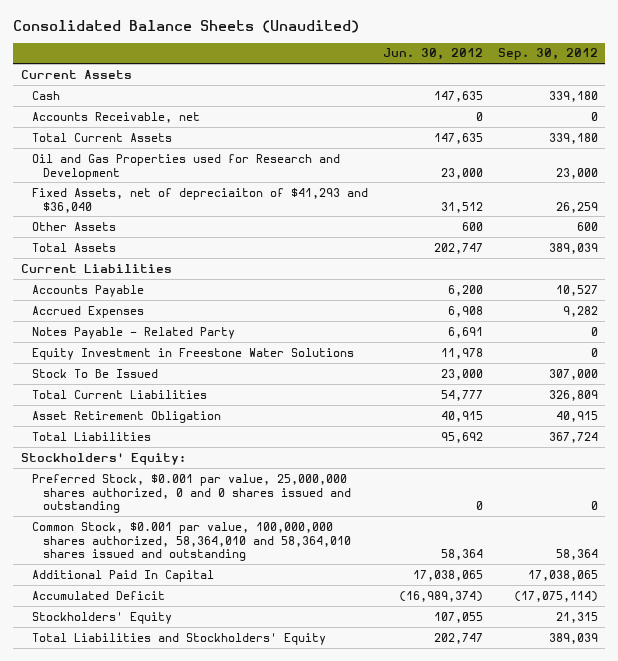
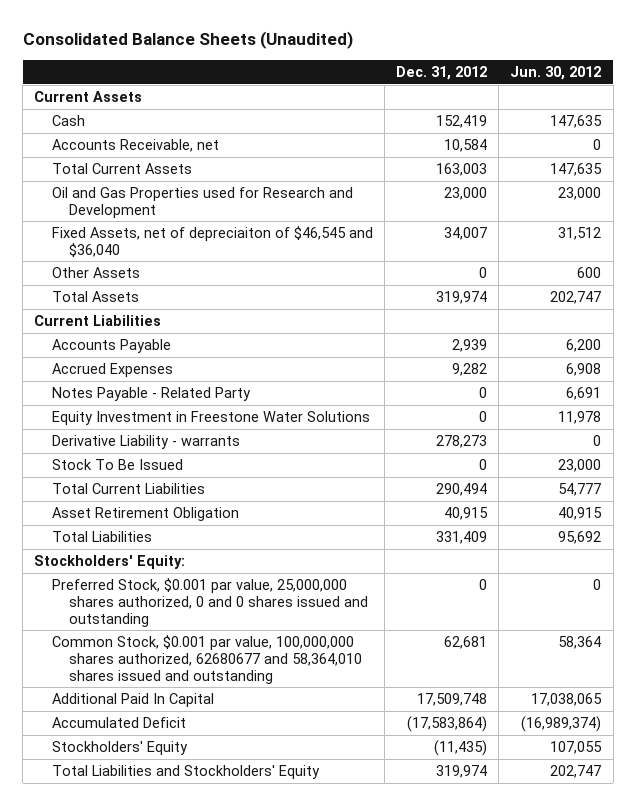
[497,48,598,61] Sep. 30, 2012 -> none
none -> [396,66,488,81] Dec. 31, 2012
[31,187,368,213] Fixed Assets, net of depreciaiton of $41,293 and $36,040 -> [51,225,373,257] Fixed Assets, net of depreciaiton of $46,545 and $36,040
none -> [51,434,240,449] Derivative Liability - warrants
[31,521,351,562] Common Stock, $0.001 par value, 100,000,000 shares authorized, 58,364,010 and 58,364,010 shares issued and outstanding -> [51,634,362,684] Common Stock, $0.001 par value, 100,000,000 shares authorized, 62680677 and 58,364,010 shares issued and outstanding

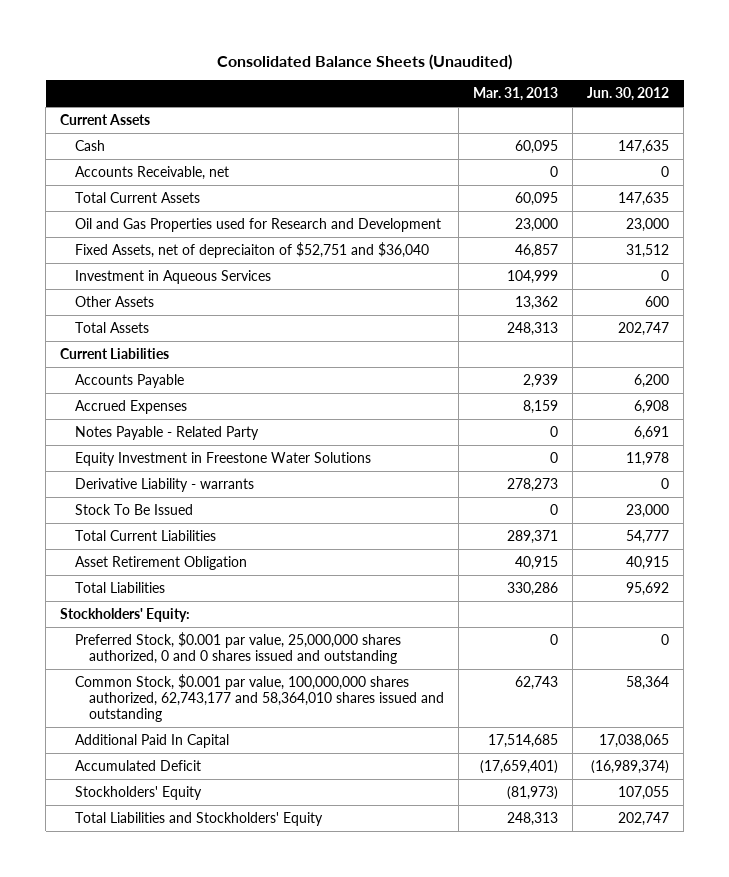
[396,66,488,81] Dec. 31, 2012 -> none
none -> [472,87,558,102] Mar. 31, 2013
[51,225,373,257] Fixed Assets, net of depreciaiton of $46,545 and $36,040 -> [74,241,429,258] Fixed Assets, net of depreciaiton of $52,751 and $36,040
none -> [74,269,271,284] Investment in Aqueous Services
[51,634,362,684] Common Stock, $0.001 par value, 100,000,000 shares authorized, 62680677 and 58,364,010 shares issued and outstanding -> [74,673,444,722] Common Stock, $0.001 par value, 100,000,000 shares authorized, 62,743,177 and 58,364,010 shares issued and outstanding

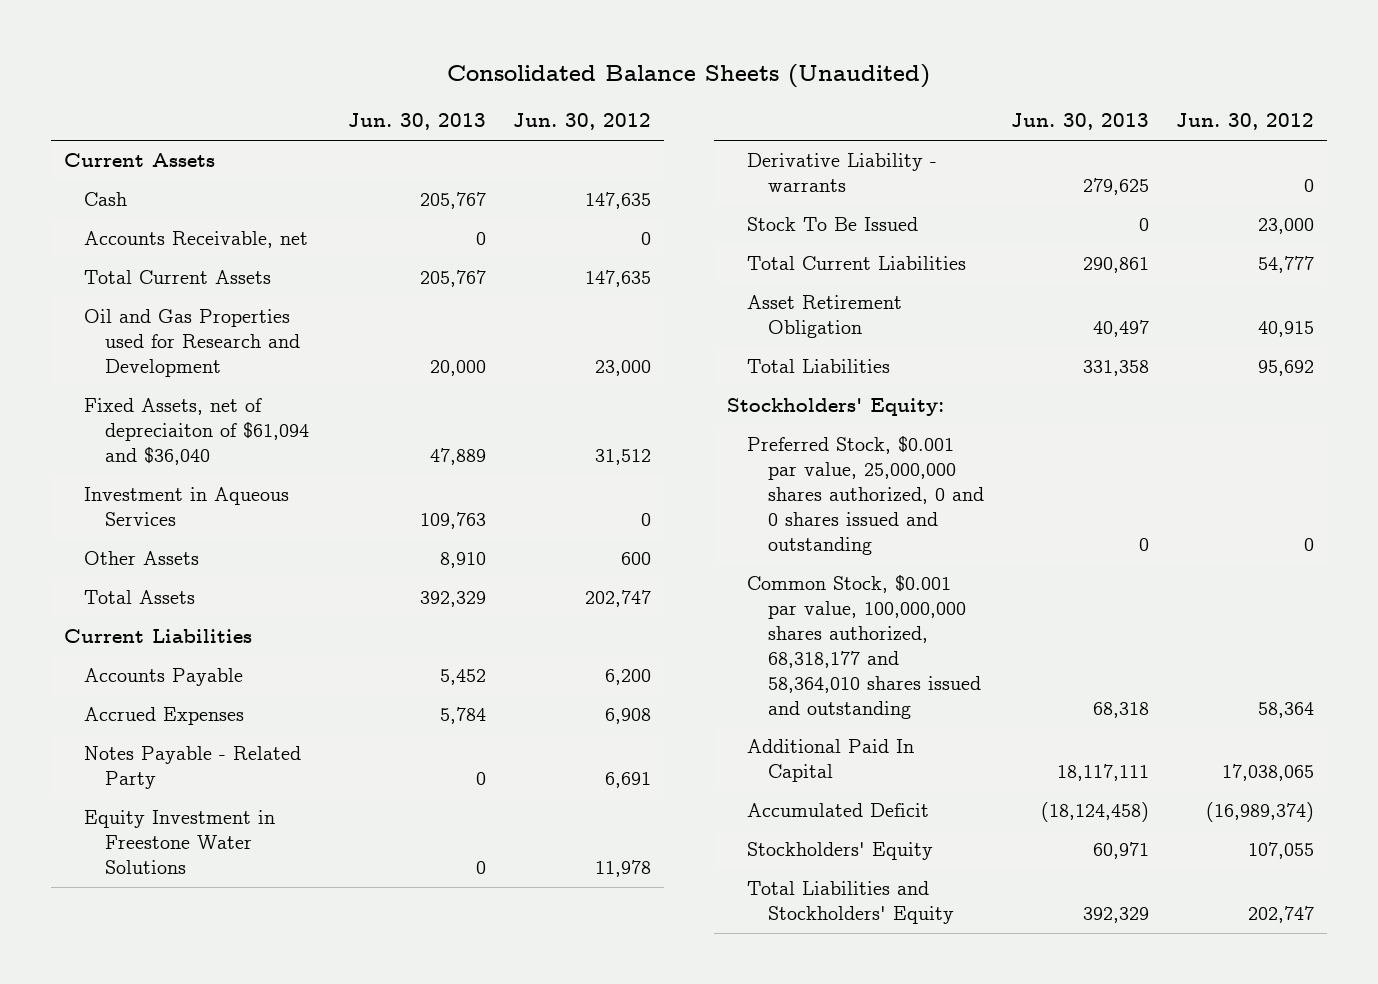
[472,87,558,102] Mar. 31, 2013 -> none
none -> [347,113,486,131] Jun. 30, 2013
[74,241,429,258] Fixed Assets, net of depreciaiton of $52,751 and $36,040 -> [84,398,309,466] Fixed Assets, net of depreciaiton of $61,094 and $36,040
[74,673,444,722] Common Stock, $0.001 par value, 100,000,000 shares authorized, 62,743,177 and 58,364,010 shares issued and outstanding -> [747,575,981,719] Common Stock, $0.001 par value, 100,000,000 shares authorized, 68,318,177 and 58,364,010 shares issued and outstanding

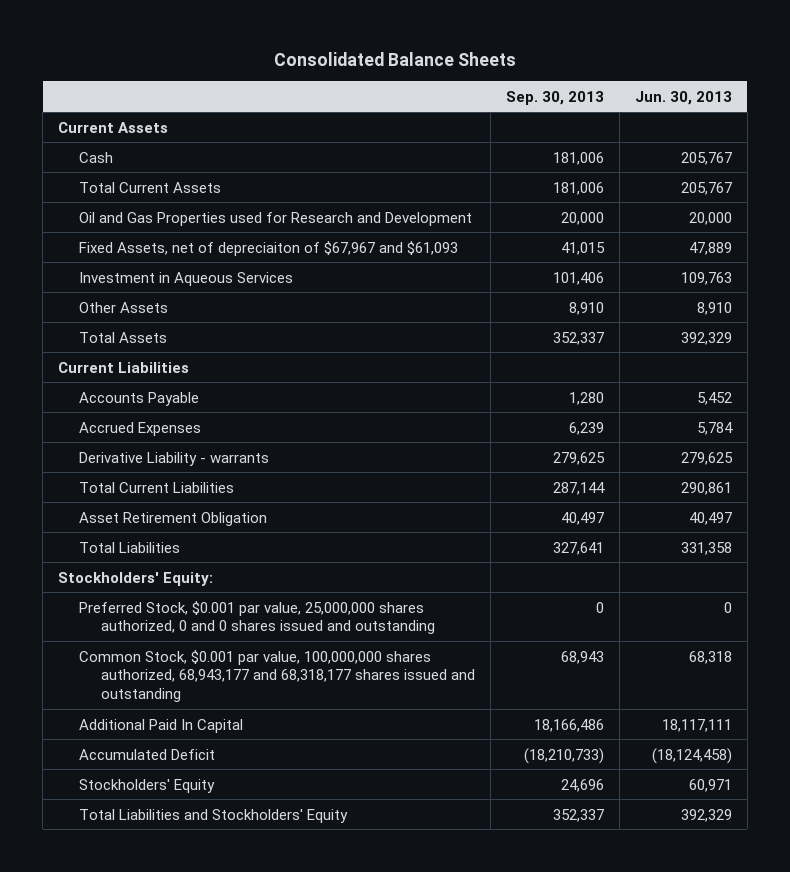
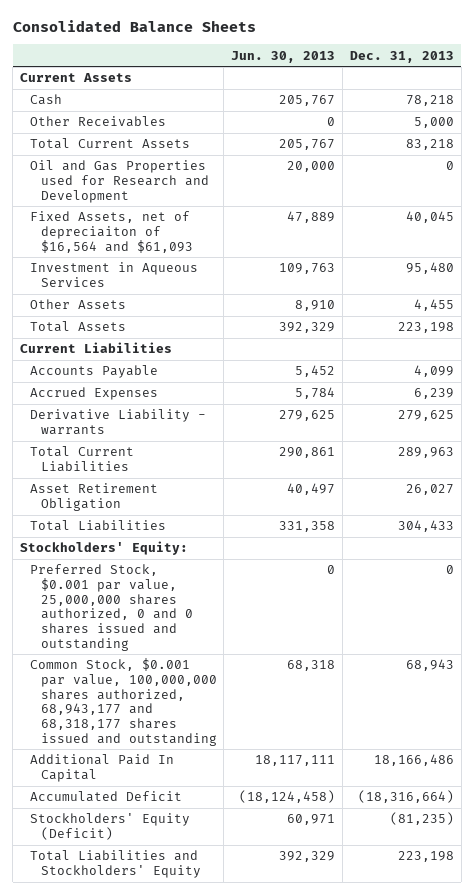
[505,90,604,105] Sep. 30, 2013 -> none
none -> [350,50,455,63] Dec. 31, 2013
none -> [30,116,167,128] Other Receivables
[79,240,459,256] Fixed Assets, net of depreciaiton of $67,967 and $61,093 -> [30,211,193,253] Fixed Assets, net of depreciaiton of $16,564 and $61,093
[79,778,216,793] Stockholders' Equity -> [30,813,191,841] Stockholders' Equity (Deficit)

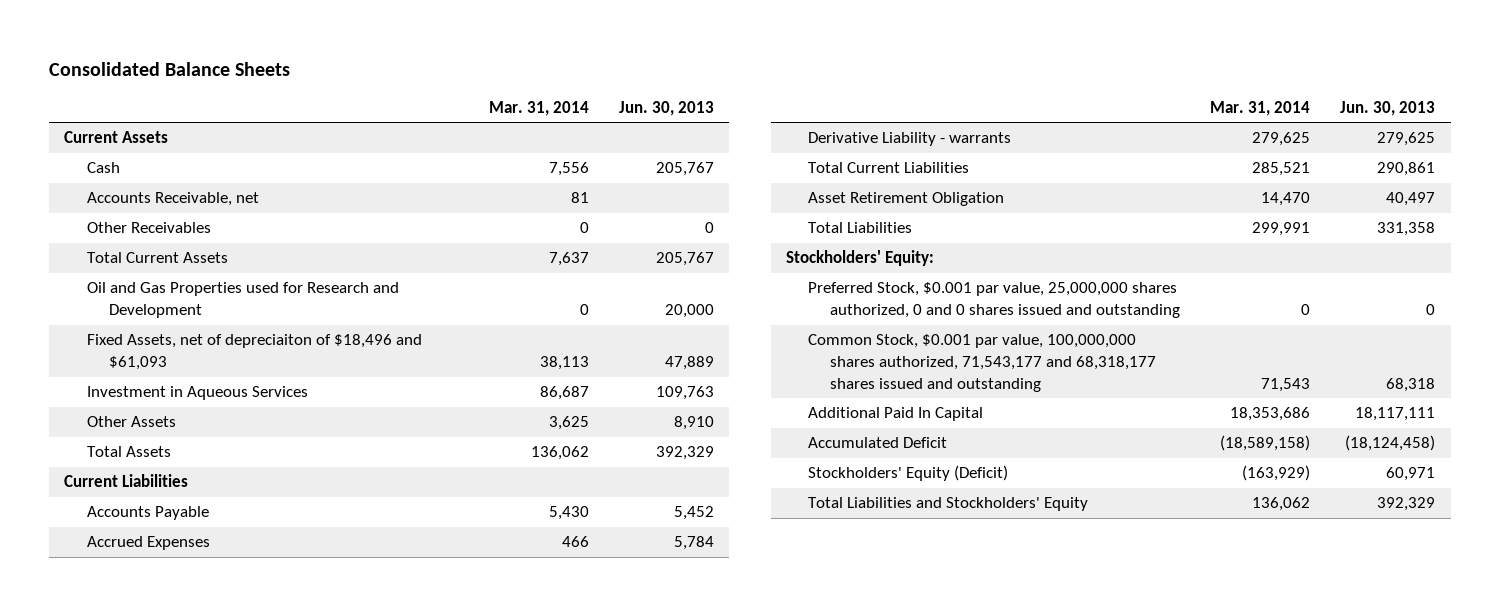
[350,50,455,63] Dec. 31, 2013 -> none
none -> [488,100,589,116] Mar. 31, 2014
none -> [86,192,259,207] Accounts Receivable, net
[30,211,193,253] Fixed Assets, net of depreciaiton of $16,564 and $61,093 -> [86,334,422,371] Fixed Assets, net of depreciaiton of $18,496 and $61,093
[30,658,217,746] Common Stock, $0.001 par value, 100,000,000 shares authorized, 68,943,177 and 68,318,177 shares issued and outstanding -> [808,334,1157,392] Common Stock, $0.001 par value, 100,000,000 shares authorized, 71,543,177 and 68,318,177 shares issued and outstanding

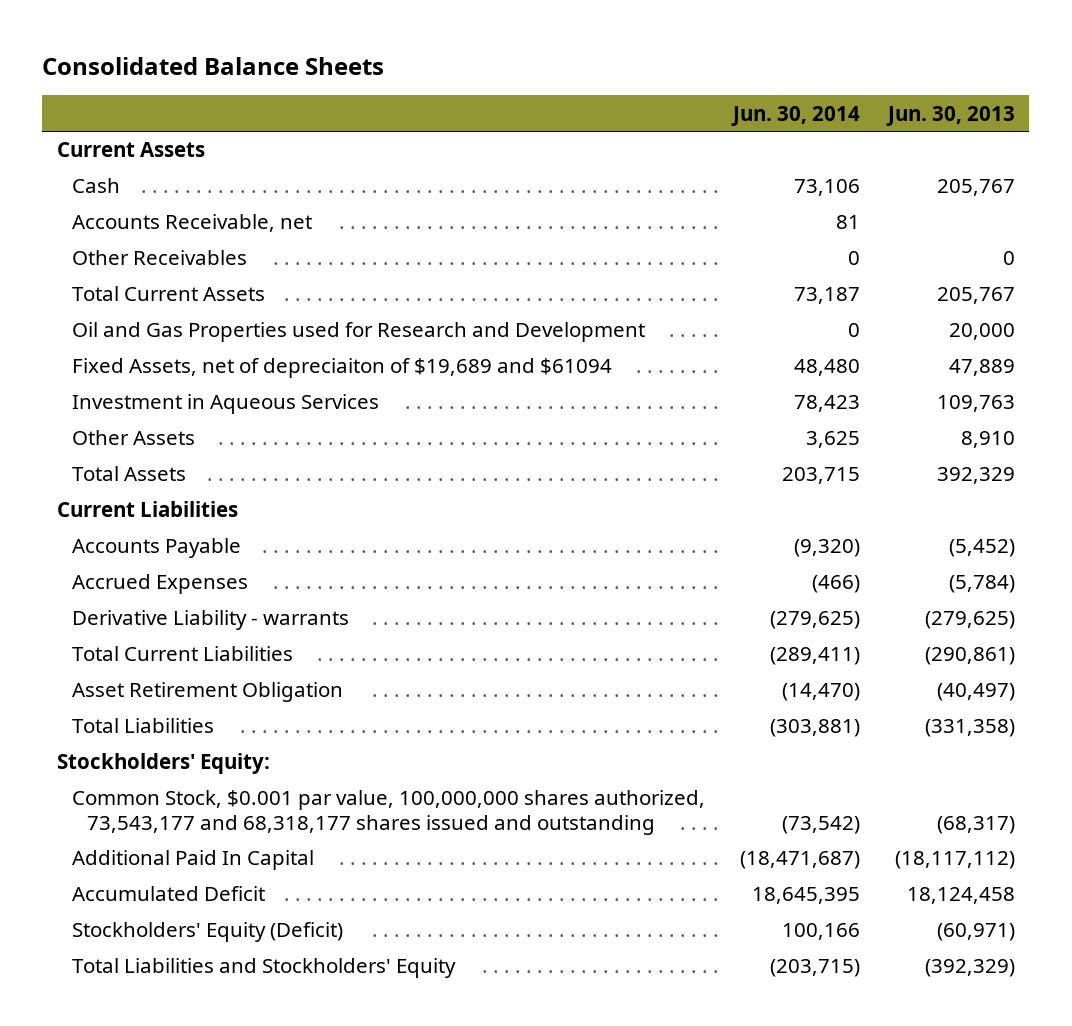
[488,100,589,116] Mar. 31, 2014 -> none
none -> [731,105,861,126] Jun. 30, 2014
[86,334,422,371] Fixed Assets, net of depreciaiton of $18,496 and $61,093 -> [71,358,612,379] Fixed Assets, net of depreciaiton of $19,689 and $61094
[673,506,714,521] 5,452 -> [949,539,1016,558] (5,452)
[673,536,714,551] 5,784 -> [949,575,1016,594] (5,784)
[1377,132,1436,147] 279,625 -> [925,611,1016,630] (279,625)
[1377,162,1436,177] 290,861 -> [925,647,1016,666] (290,861)
[1386,192,1436,207] 40,497 -> [937,683,1016,702] (40,497)
[1377,222,1436,237] 331,358 -> [925,719,1016,738] (331,358)
[808,282,1181,319] Preferred Stock, $0.001 par value, 25,000,000 shares authorized, 0 and 0 shares issued and outstanding -> none
[808,334,1157,392] Common Stock, $0.001 par value, 100,000,000 shares authorized, 71,543,177 and 68,318,177 shares issued and outstanding -> [71,790,705,835] Common Stock, $0.001 par value, 100,000,000 shares authorized, 73,543,177 and 68,318,177 shares issued and outstanding
[1386,377,1436,392] 68,318 -> [937,815,1016,834] (68,317)
[1355,407,1436,422] 18,117,111 -> [895,851,1016,870] (18,117,112)
[1345,435,1436,452] (18,124,458) -> [907,887,1016,905] 18,124,458
[1386,467,1436,482] 60,971 -> [937,923,1016,942] (60,971)
[1377,497,1436,512] 392,329 -> [925,959,1016,978] (392,329)

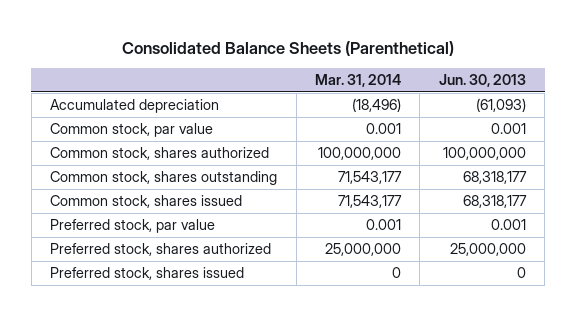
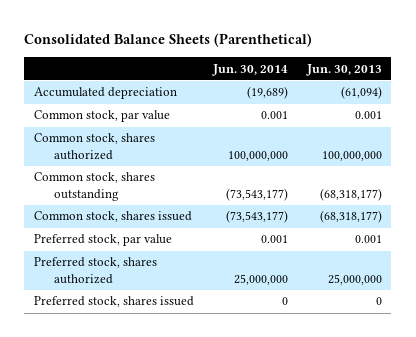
[315,74,402,88] Mar. 31, 2014 -> none
none -> [211,63,288,76] Jun. 30, 2014
[475,98,526,113] (61,093) -> [340,86,382,100] (61,094)
[462,171,527,185] 68,318,177 -> [319,187,382,201] (68,318,177)
[462,195,527,209] 68,318,177 -> [319,210,382,224] (68,318,177)

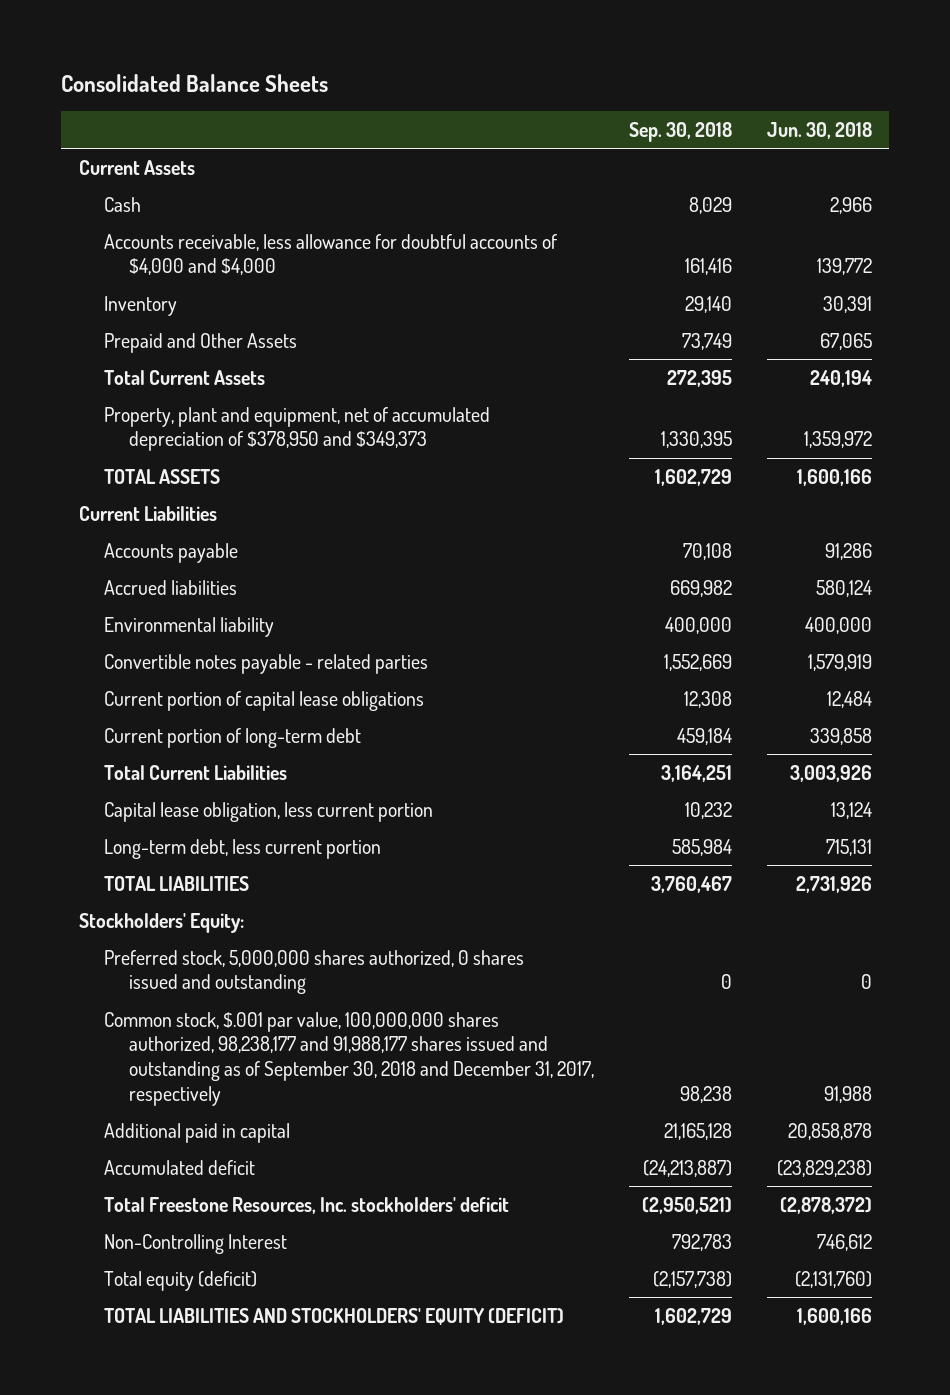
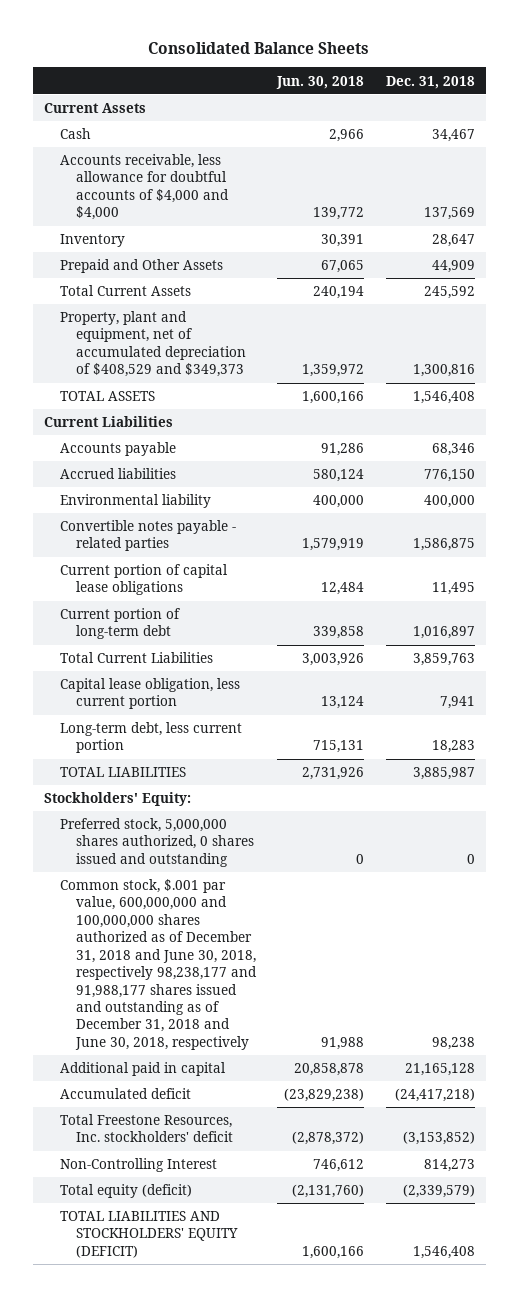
[629,121,733,142] Sep. 30, 2018 -> none
none -> [386,75,476,89] Dec. 31, 2018
[104,406,491,452] Property, plant and equipment, net of accumulated depreciation of $378,950 and $349,373 -> [59,311,246,378] Property, plant and equipment, net of accumulated depreciation of $408,529 and $349,373
[104,1011,595,1106] Common stock, $.001 par value, 100,000,000 shares authorized, 98,238,177 and 91,988,177 shares issued and outstanding as of September 30, 2018 and December 31, 2017, respectively -> [59,879,257,1050] Common stock, $.001 par value, 600,000,000 and 100,000,000 shares authorized as of December 31, 2018 and June 30, 2018, respectively 98,238,177 and 91,988,177 shares issued and outstanding as of December 31, 2018 and June 30, 2018, respectively

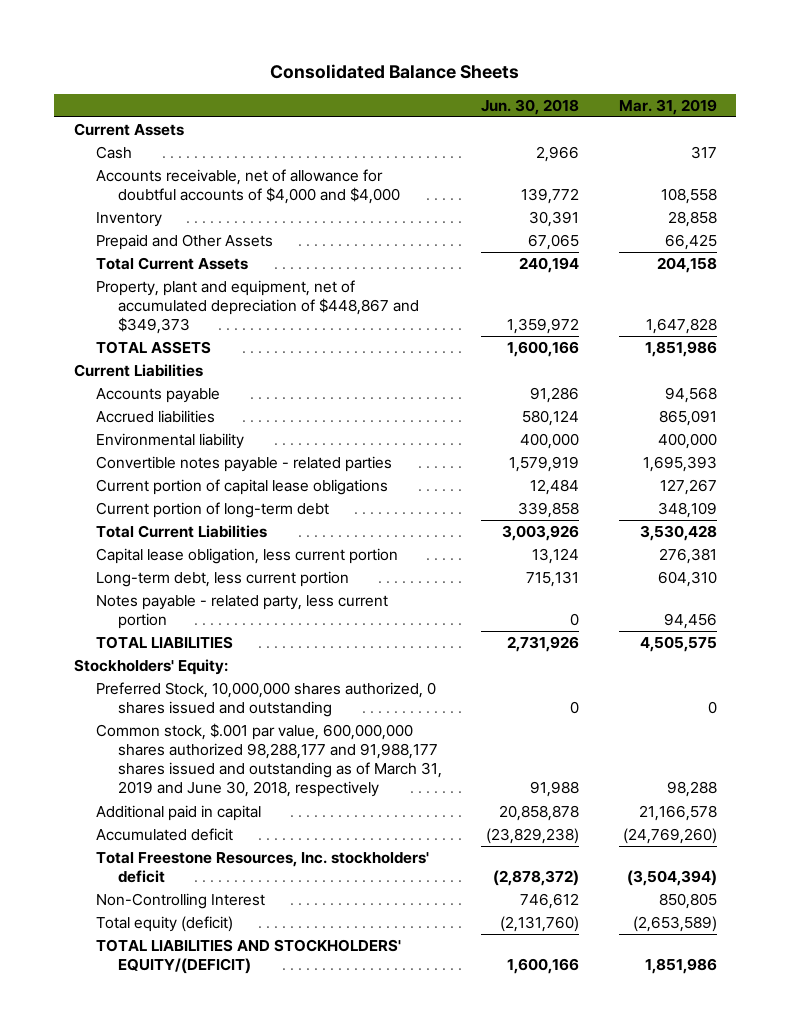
[386,75,476,89] Dec. 31, 2018 -> none
none -> [618,98,717,115] Mar. 31, 2019
[59,154,229,221] Accounts receivable, less allowance for doubtful accounts of $4,000 and $4,000 -> [95,169,400,205] Accounts receivable, net of allowance for doubtful accounts of $4,000 and $4,000
[59,311,246,378] Property, plant and equipment, net of accumulated depreciation of $408,529 and $349,373 -> [95,280,419,335] Property, plant and equipment, net of accumulated depreciation of $448,867 and $349,373
none -> [95,595,388,630] Notes payable - related party, less current portion
[59,818,254,867] Preferred stock, 5,000,000 shares authorized, 0 shares issued and outstanding -> [95,682,436,718] Preferred Stock, 10,000,000 shares authorized, 0 shares issued and outstanding
[59,879,257,1050] Common stock, $.001 par value, 600,000,000 and 100,000,000 shares authorized as of December 31, 2018 and June 30, 2018, respectively 98,238,177 and 91,988,177 shares issued and outstanding as of December 31, 2018 and June 30, 2018, respectively -> [95,723,442,798] Common stock, $.001 par value, 600,000,000 shares authorized 98,288,177 and 91,988,177 shares issued and outstanding as of March 31, 2019 and June 30, 2018, respectively
[59,1211,238,1258] TOTAL LIABILITIES AND STOCKHOLDERS' EQUITY (DEFICIT) -> [95,939,401,975] TOTAL LIABILITIES AND STOCKHOLDERS' EQUITY/(DEFICIT)

